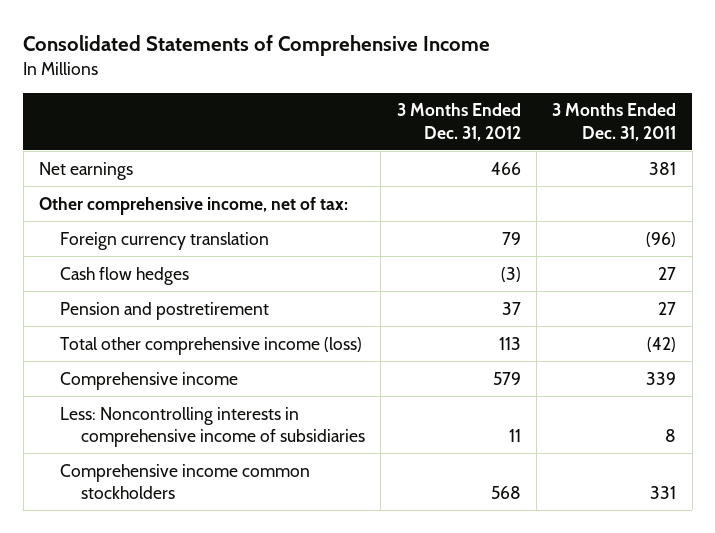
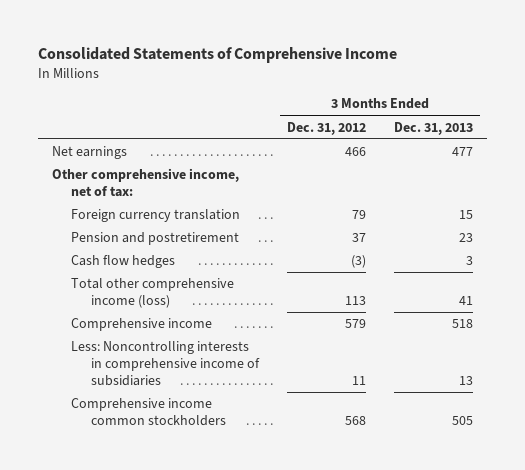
[552,103,677,141] 3 Months Ended Dec. 31, 2011 -> none
none -> [394,121,474,135] Dec. 31, 2013
[60,266,190,285] Cash flow hedges -> [71,255,176,269] Cash flow hedges

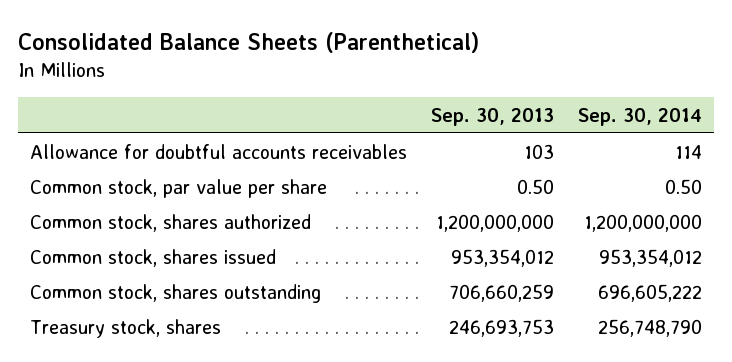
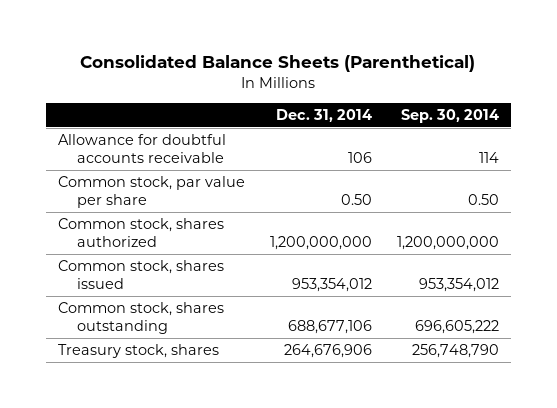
[431,107,555,126] Sep. 30, 2013 -> none
none -> [275,108,372,122] Dec. 31, 2014
[30,143,408,159] Allowance for doubtful accounts receivables -> [58,133,227,164] Allowance for doubtful accounts receivable

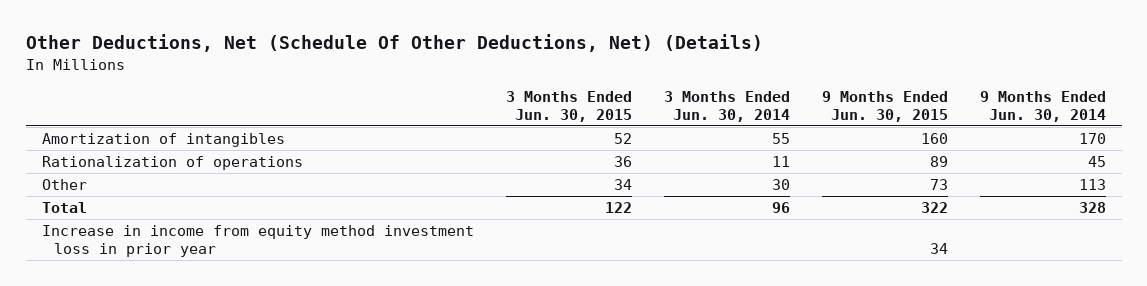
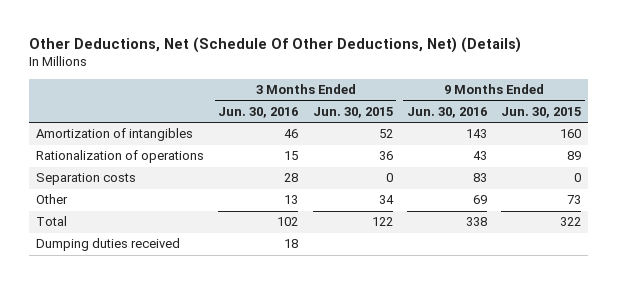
[663,90,790,123] 3 Months Ended Jun. 30, 2014 -> none
[979,90,1106,123] 9 Months Ended Jun. 30, 2014 -> none
none -> [218,106,299,118] Jun. 30, 2016
none -> [406,106,487,118] Jun. 30, 2016
none -> [36,173,137,186] Separation costs
[41,224,474,258] Increase in income from equity method investment loss in prior year -> none
none -> [36,238,181,252] Dumping duties received

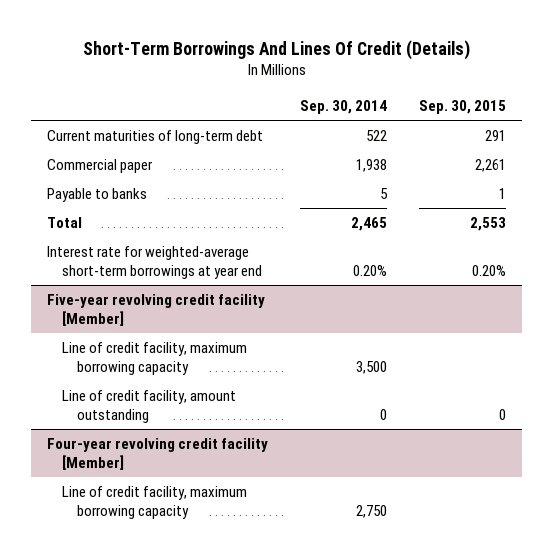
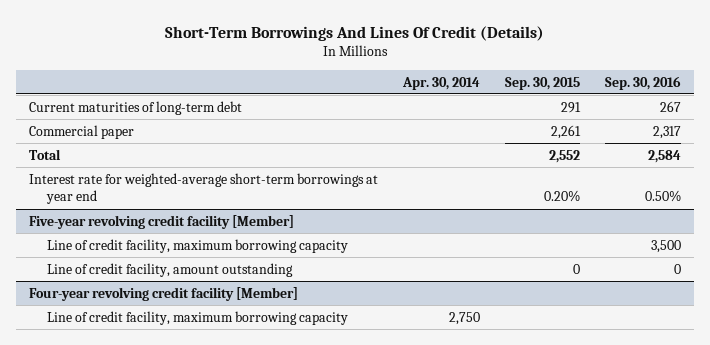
[300,99,388,114] Sep. 30, 2014 -> none
none -> [401,76,480,90] Apr. 30, 2014
none -> [605,75,682,90] Sep. 30, 2016
[47,188,148,203] Payable to banks -> none
[469,217,506,232] 2,553 -> [549,149,581,163] 2,552

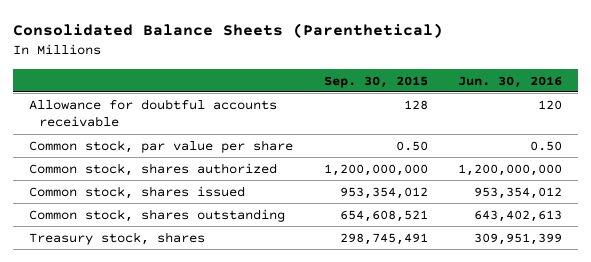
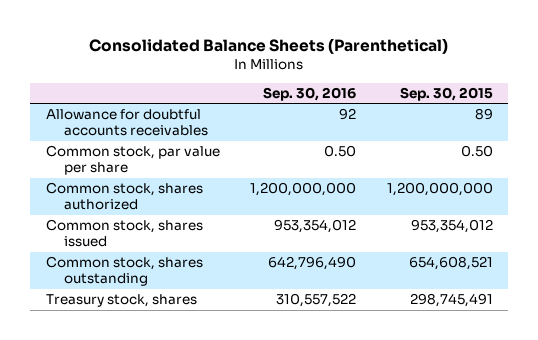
[458,75,563,88] Jun. 30, 2016 -> none
none -> [263,86,357,101] Sep. 30, 2016
[28,98,277,128] Allowance for doubtful accounts receivable -> [45,109,209,137] Allowance for doubtful accounts receivables
[403,99,428,110] 128 -> [474,108,493,121] 89

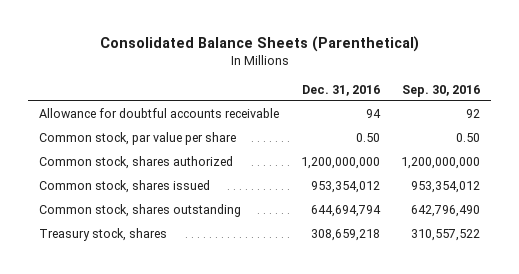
[399,86,493,101] Sep. 30, 2015 -> none
none -> [301,84,380,96] Dec. 31, 2016
[45,109,209,137] Allowance for doubtful accounts receivables -> [38,108,279,119] Allowance for doubtful accounts receivable

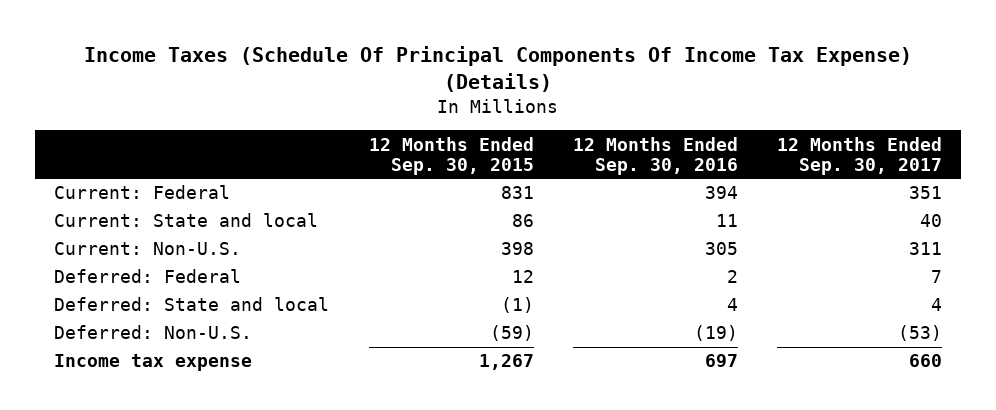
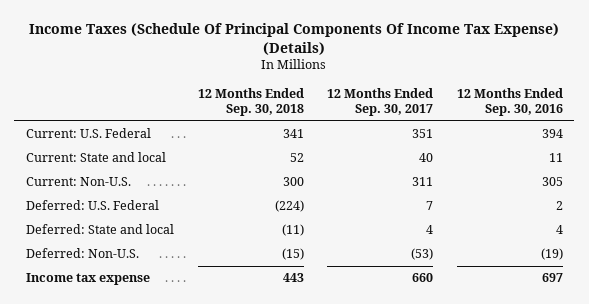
[368,136,534,175] 12 Months Ended Sep. 30, 2015 -> none
none -> [197,88,304,117] 12 Months Ended Sep. 30, 2018
[54,185,231,200] Current: Federal -> [26,128,152,139] Current: U.S. Federal
[54,269,242,284] Deferred: Federal -> [26,200,160,211] Deferred: U.S. Federal

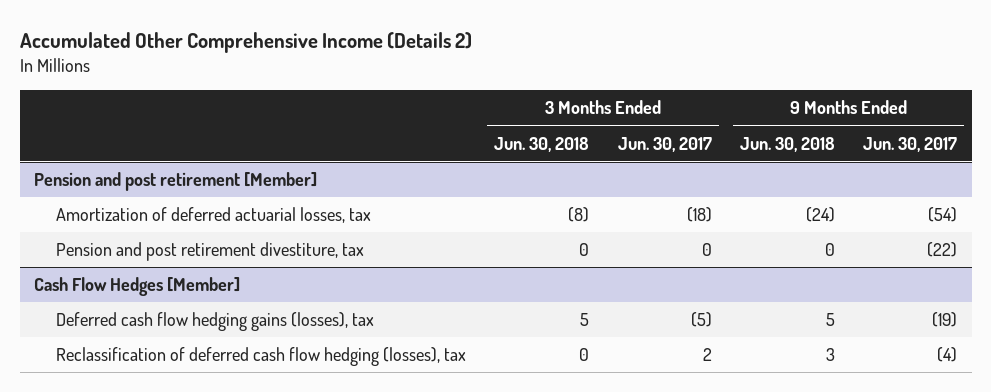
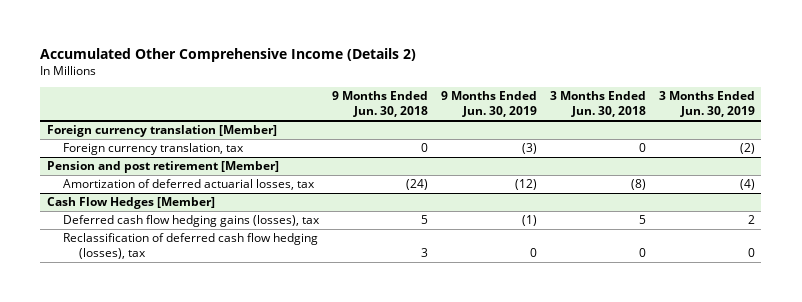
[617,136,712,152] Jun. 30, 2017 -> none
[863,136,958,152] Jun. 30, 2017 -> none
none -> [440,91,537,118] 9 Months Ended Jun. 30, 2019
none -> [658,91,755,118] 3 Months Ended Jun. 30, 2019
none -> [46,125,277,138] Foreign currency translation [Member]
none -> [63,143,245,156] Foreign currency translation, tax
[56,242,365,262] Pension and post retirement divestiture, tax -> none

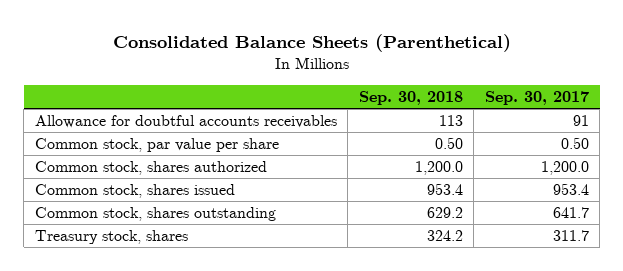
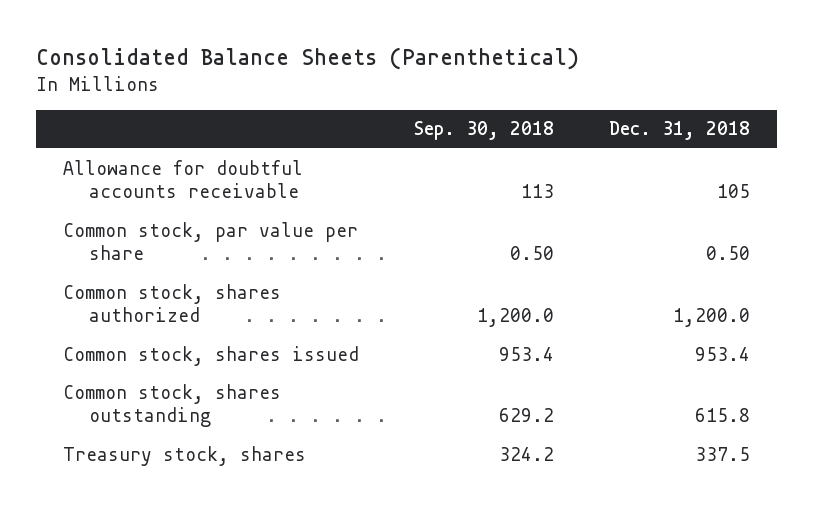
[484,90,589,105] Sep. 30, 2017 -> none
none -> [608,121,750,141] Dec. 31, 2018
[34,114,337,128] Allowance for doubtful accounts receivables -> [63,159,304,199] Allowance for doubtful accounts receivable

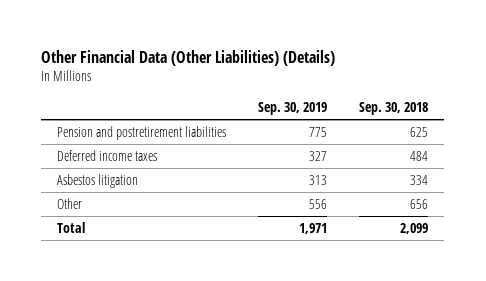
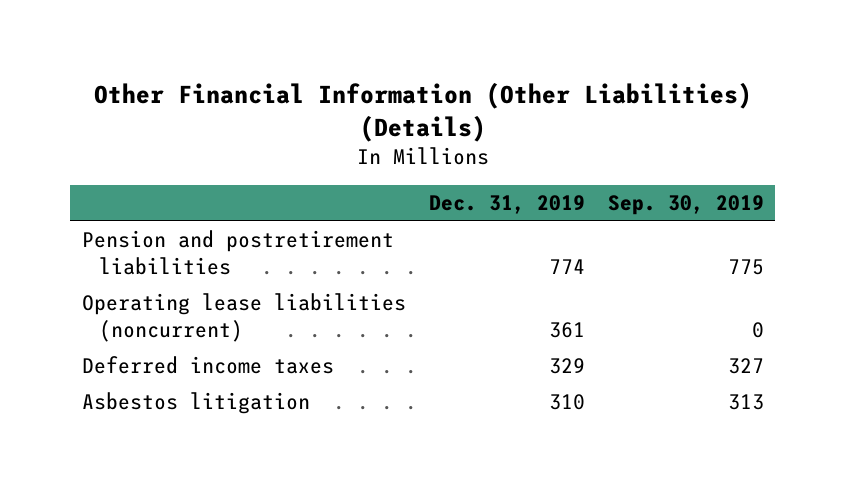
[41,49,336,66] Other Financial Data (Other Liabilities) (Details) -> [93,81,752,142] Other Financial Information (Other Liabilities) (Details)
[359,102,429,116] Sep. 30, 2018 -> none
none -> [428,195,585,215] Dec. 31, 2019
none -> [81,293,406,343] Operating lease liabilities (noncurrent)
[57,197,83,209] Other -> none
[57,221,86,233] Total -> none

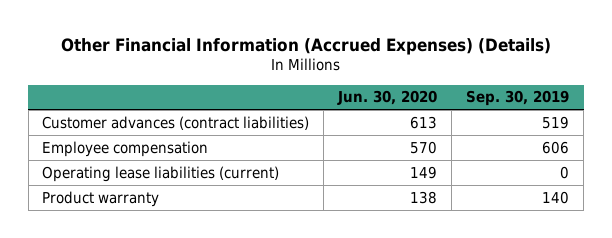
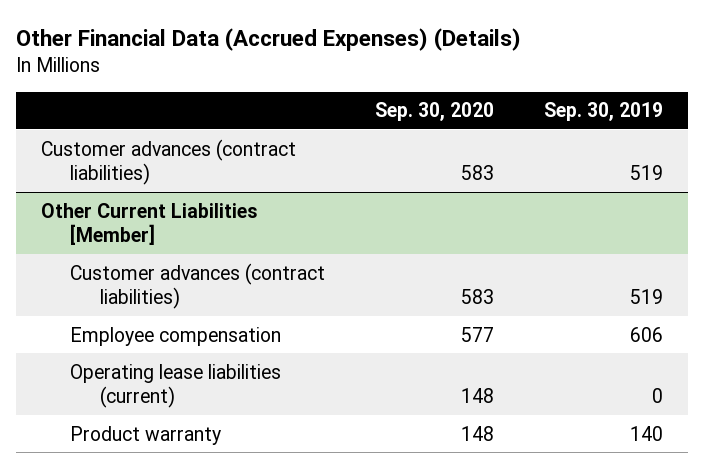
[60,37,551,55] Other Financial Information (Accrued Expenses) (Details) -> [15,27,521,51] Other Financial Data (Accrued Expenses) (Details)
[337,90,438,106] Jun. 30, 2020 -> none
none -> [375,102,495,122] Sep. 30, 2020
none -> [40,202,257,245] Other Current Liabilities [Member]
none -> [70,262,326,309] Customer advances (contract liabilities)

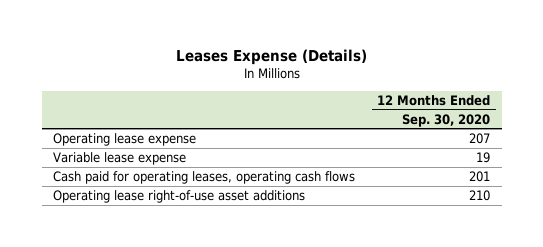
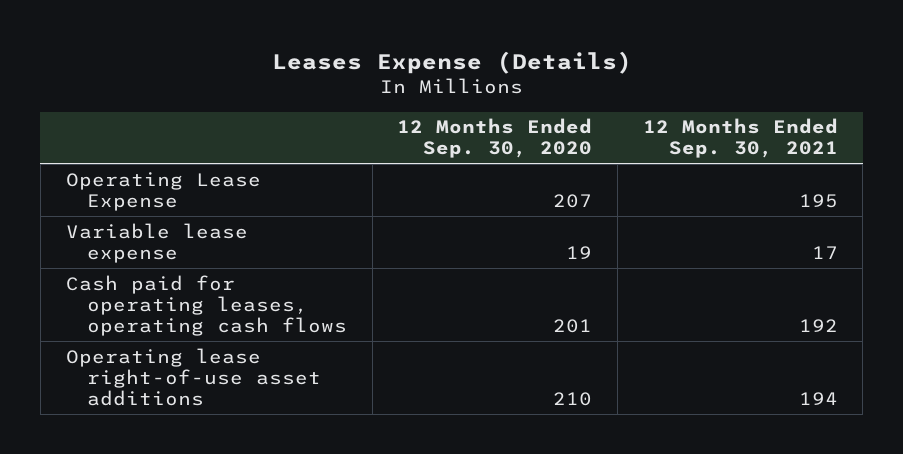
none -> [642,118,838,159] 12 Months Ended Sep. 30, 2021
[52,133,196,147] Operating lease expense -> [65,171,261,211] Operating Lease Expense

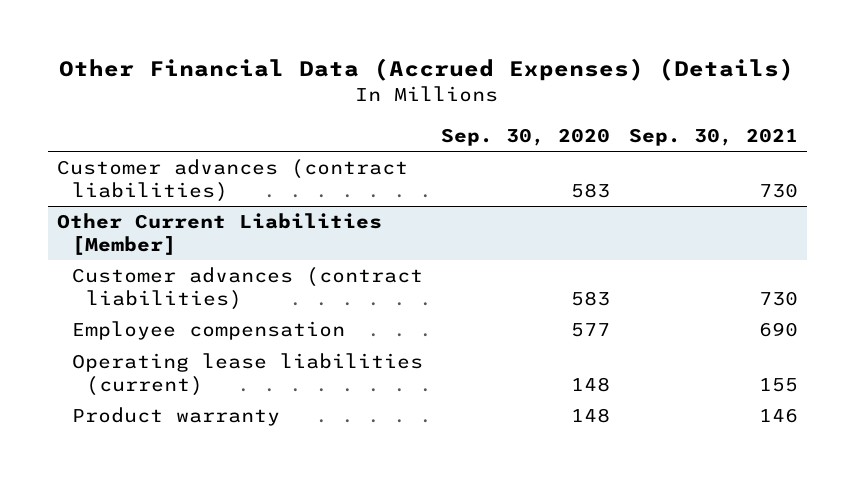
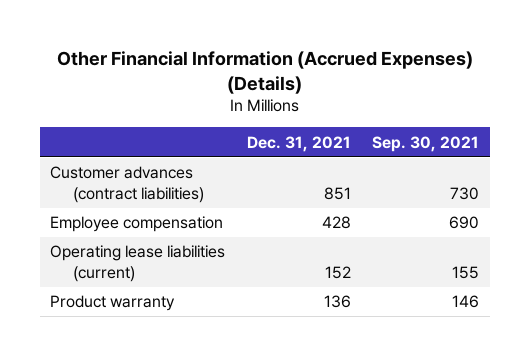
[59,58,795,82] Other Financial Data (Accrued Expenses) (Details) -> [56,50,473,94] Other Financial Information (Accrued Expenses) (Details)
[441,127,611,146] Sep. 30, 2020 -> none
none -> [246,135,351,152] Dec. 31, 2021
[57,213,383,255] Other Current Liabilities [Member] -> none
[71,267,423,310] Customer advances (contract liabilities) -> none

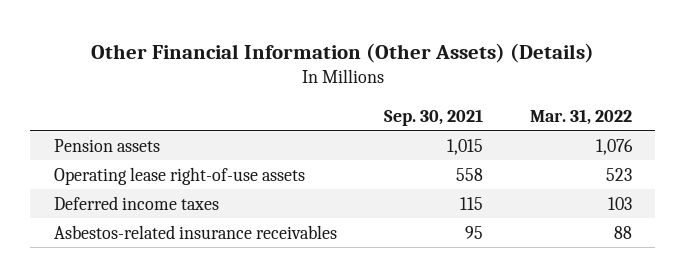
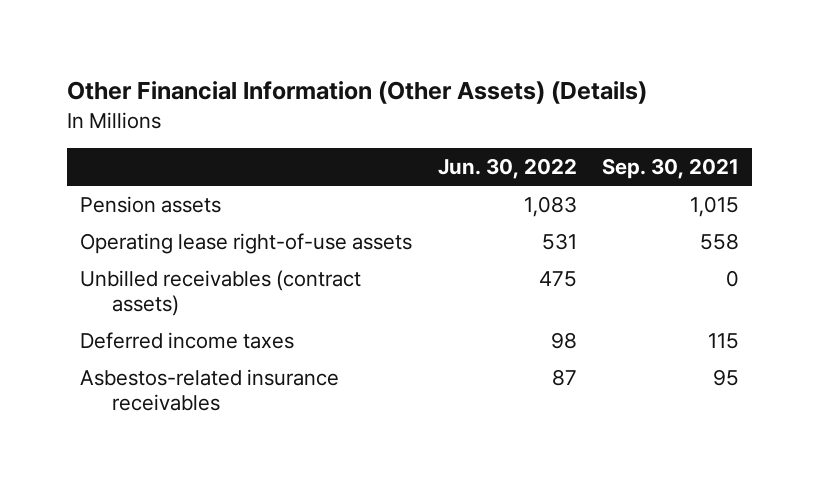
[529,108,632,125] Mar. 31, 2022 -> none
none -> [437,158,577,180] Jun. 30, 2022
none -> [80,269,362,317] Unbilled receivables (contract assets)

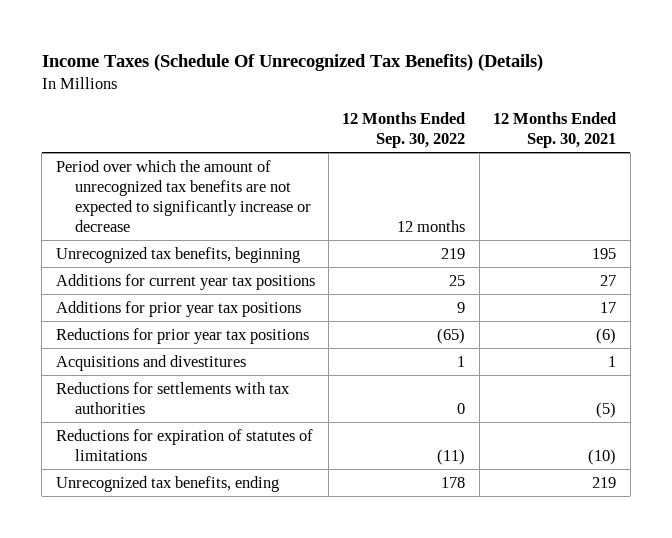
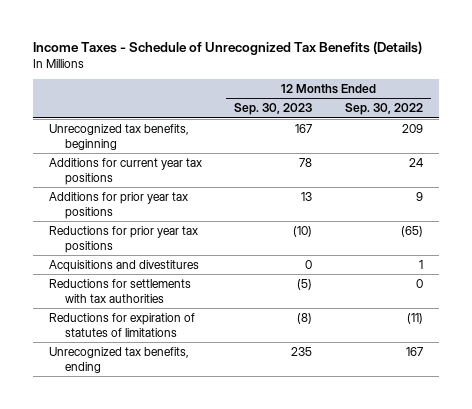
[41,54,543,72] Income Taxes (Schedule Of Unrecognized Tax Benefits) (Details) -> [33,40,423,55] Income Taxes - Schedule of Unrecognized Tax Benefits (Details)
[493,111,617,149] 12 Months Ended Sep. 30, 2021 -> none
none -> [234,103,313,116] Sep. 30, 2023
[55,159,312,233] Period over which the amount of unrecognized tax benefits are not expected to significantly increase or decrease -> none
[441,247,466,259] 219 -> [401,123,423,133] 209
[449,274,466,286] 25 -> [408,157,424,167] 24
[441,476,466,488] 178 -> [405,346,423,356] 167

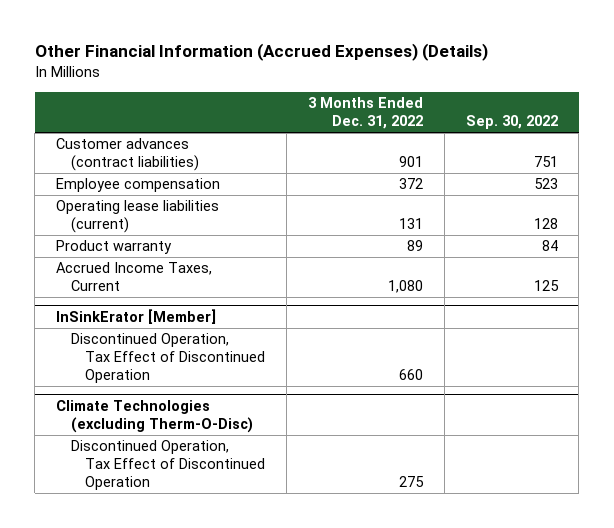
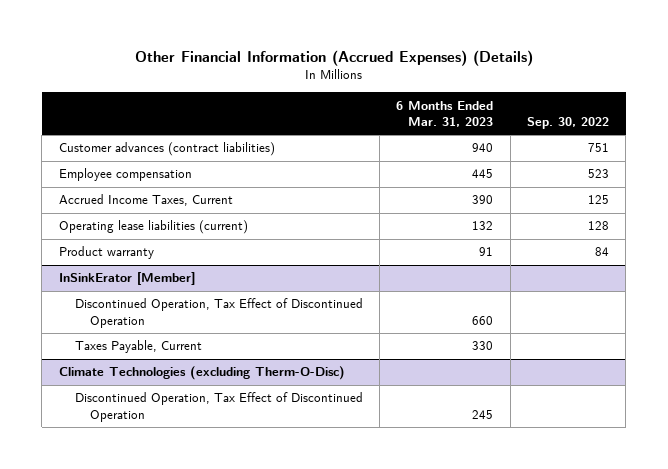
[307,97,423,130] 3 Months Ended Dec. 31, 2022 -> none
none -> [396,100,494,127] 6 Months Ended Mar. 31, 2023
[55,262,212,292] Accrued Income Taxes, Current -> [58,194,233,207] Accrued Income Taxes, Current
none -> [74,340,202,354] Taxes Payable, Current

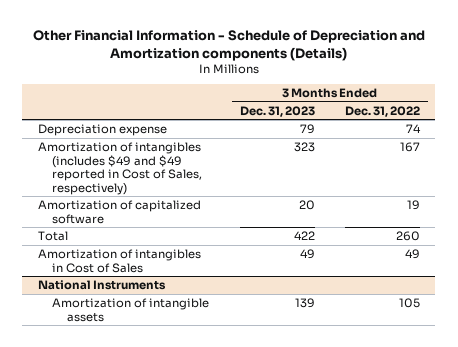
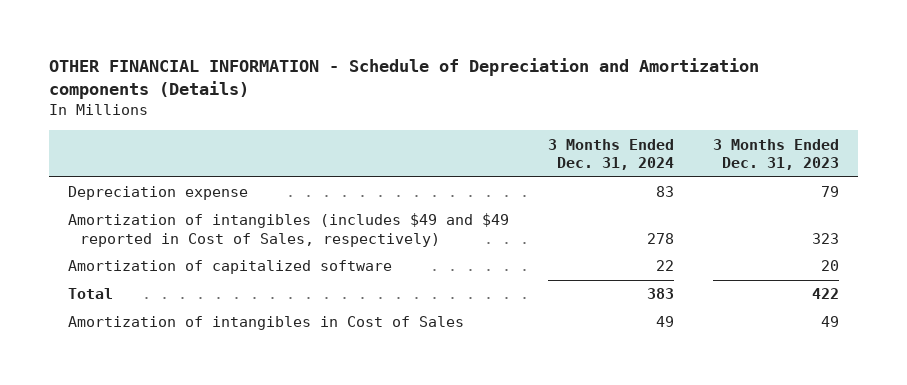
[32,29,425,61] Other Financial Information - Schedule of Depreciation and Amortization components (Details) -> [48,58,759,100] OTHER FINANCIAL INFORMATION - Schedule of Depreciation and Amortization components (Details)
[345,105,421,117] Dec. 31, 2022 -> none
none -> [548,138,675,171] 3 Months Ended Dec. 31, 2024
[37,279,166,290] National Instruments -> none
[52,297,210,322] Amortization of intangible assets -> none

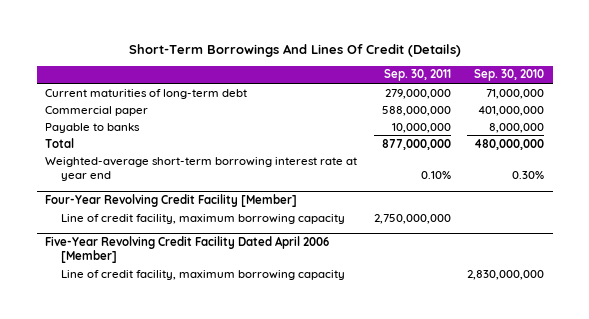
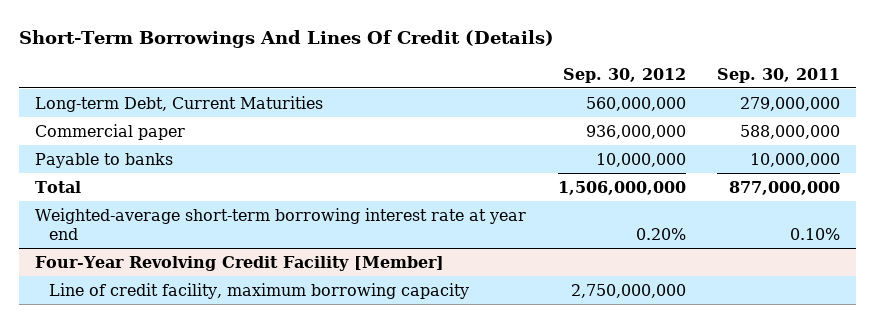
[474,69,545,82] Sep. 30, 2010 -> none
none -> [562,67,686,83] Sep. 30, 2012
[44,88,247,99] Current maturities of long-term debt -> [35,95,324,112] Long-term Debt, Current Maturities
[60,213,345,224] Line of credit facility, maximum borrowing capacity -> none
[44,235,329,264] Five-Year Revolving Credit Facility Dated April 2006 [Member] -> none

